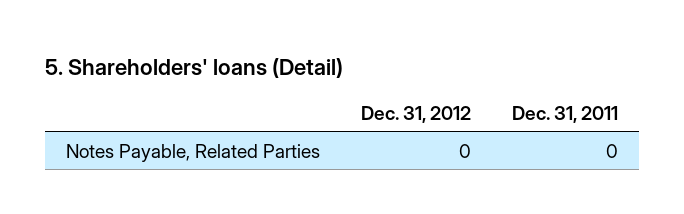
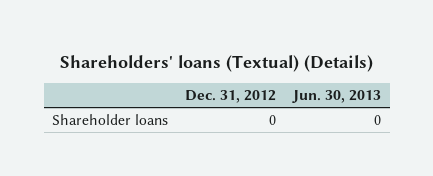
[45,57,344,78] 5. Shareholders' loans (Detail) -> [59,54,373,72] Shareholders' loans (Textual) (Details)
[512,105,619,123] Dec. 31, 2011 -> none
none -> [292,90,382,104] Jun. 30, 2013
[66,143,321,162] Notes Payable, Related Parties -> [52,114,169,126] Shareholder loans

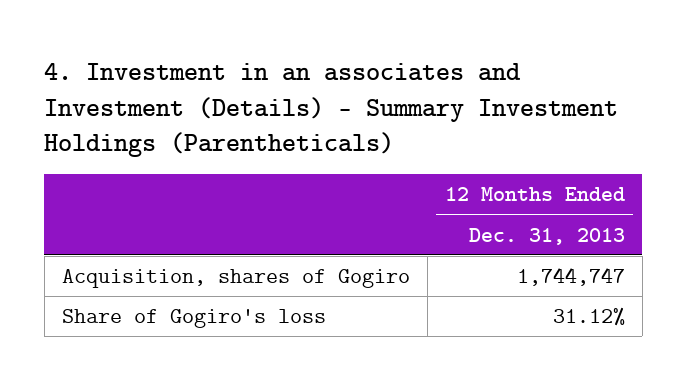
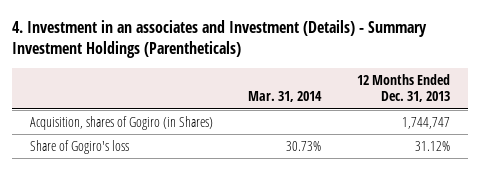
none -> [248,91,323,103] Mar. 31, 2014
[61,269,410,289] Acquisition, shares of Gogiro -> [29,115,213,130] Acquisition, shares of Gogiro (in Shares)

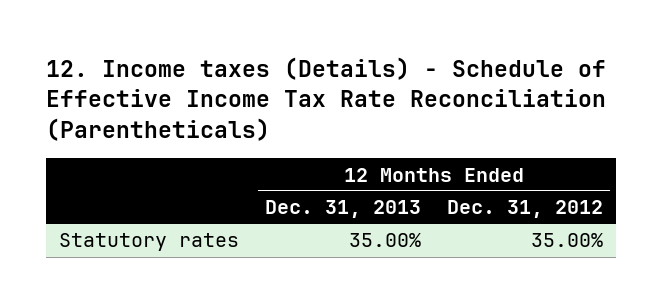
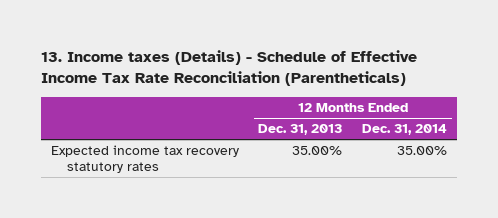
[45,56,606,142] 12. Income taxes (Details) - Schedule of Effective Income Tax Rate Reconciliation (Parentheticals) -> [41,50,418,87] 13. Income taxes (Details) - Schedule of Effective Income Tax Rate Reconciliation (Parentheticals)
[447,200,604,219] Dec. 31, 2012 -> none
none -> [361,124,447,136] Dec. 31, 2014
[58,233,239,252] Statutory rates -> [50,145,239,174] Expected income tax recovery statutory rates

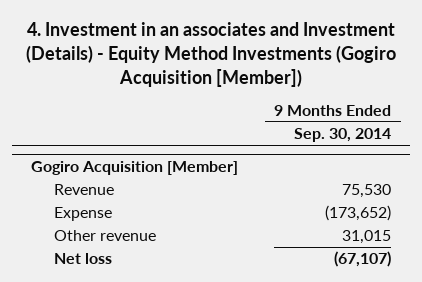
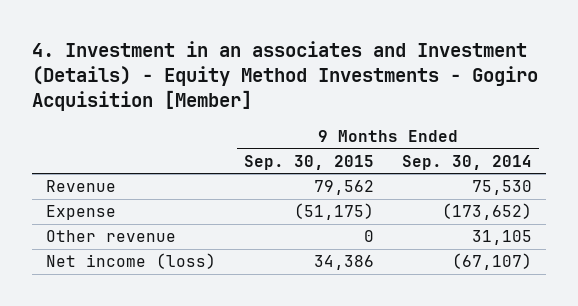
[26,22,397,87] 4. Investment in an associates and Investment (Details) - Equity Method Investments (Gogiro Acquisition [Member]) -> [31,41,538,112] 4. Investment in an associates and Investment (Details) - Equity Method Investments - Gogiro Acquisition [Member]
none -> [243,154,374,170] Sep. 30, 2015
[30,160,238,175] Gogiro Acquisition [Member] -> none
[342,230,392,245] 31,015 -> [471,230,532,246] 31,105
[54,253,113,265] Net loss -> [45,253,216,270] Net income (loss)

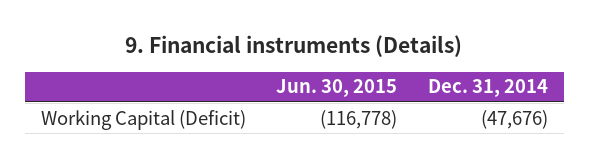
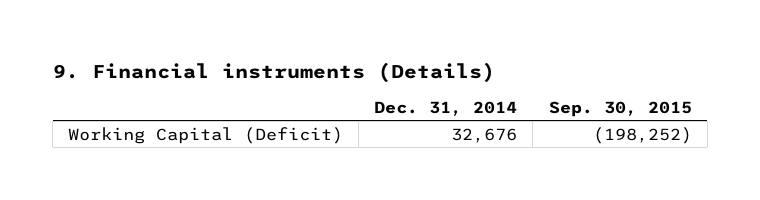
[276,79,398,98] Jun. 30, 2015 -> none
none -> [548,100,692,117] Sep. 30, 2015
[481,109,549,129] (47,676) -> [451,127,518,143] 32,676

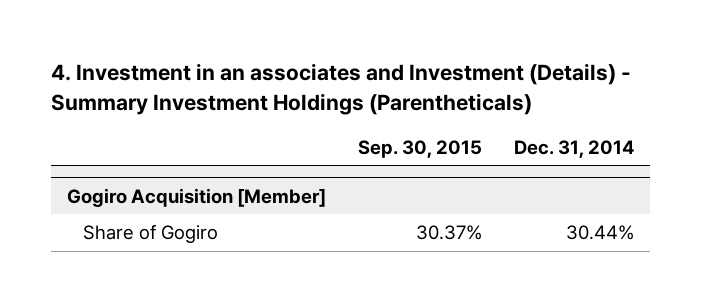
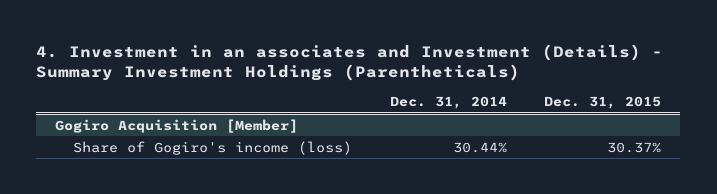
[358,139,483,158] Sep. 30, 2015 -> none
none -> [544,96,662,110] Dec. 31, 2015
[83,224,219,244] Share of Gogiro -> [72,140,352,155] Share of Gogiro's income (loss)

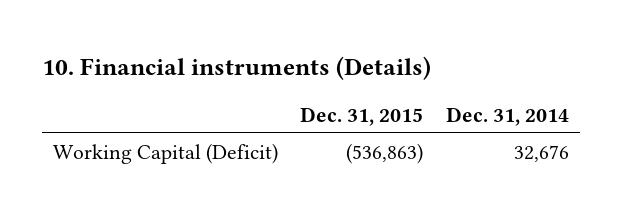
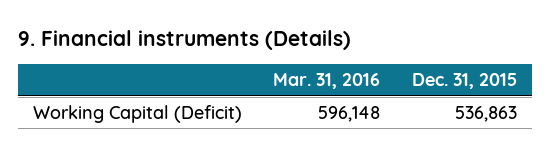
[41,56,431,81] 10. Financial instruments (Details) -> [17,30,351,51] 9. Financial instruments (Details)
[445,106,569,126] Dec. 31, 2014 -> none
none -> [273,73,381,90] Mar. 31, 2016
[346,143,424,165] (536,863) -> [454,106,517,123] 536,863

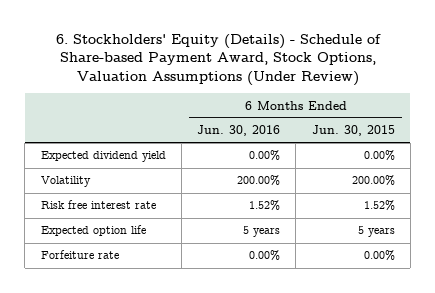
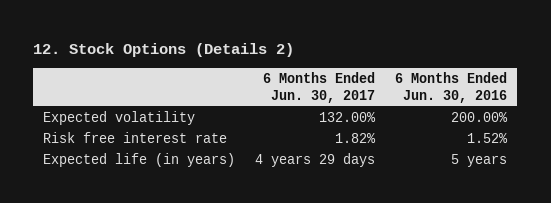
[55,33,381,87] 6. Stockholders' Equity (Details) - Schedule of Share-based Payment Award, Stock Options, Valuation Assumptions (Under Review) -> [33,43,295,58] 12. Stock Options (Details 2)
[311,125,395,137] Jun. 30, 2015 -> none
none -> [263,71,376,103] 6 Months Ended Jun. 30, 2017
[40,151,166,163] Expected dividend yield -> none
[40,176,91,188] Volatility -> [43,111,196,126] Expected volatility
[40,250,119,260] Forfeiture rate -> none
[40,225,146,237] Expected option life -> [43,153,236,168] Expected life (in years)

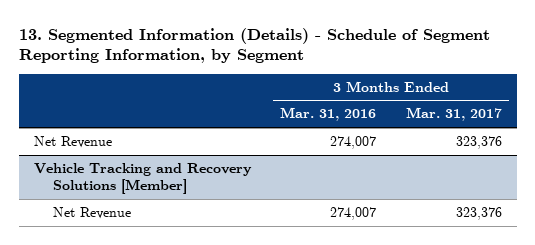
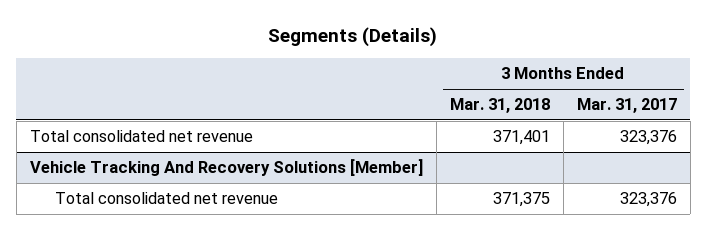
[18,27,490,64] 13. Segmented Information (Details) - Schedule of Segment Reporting Information, by Segment -> [268,26,438,47] Segments (Details)
[280,107,377,122] Mar. 31, 2016 -> none
none -> [449,98,550,114] Mar. 31, 2018
[33,136,112,149] Net Revenue -> [29,130,253,143] Total consolidated net revenue
[33,163,252,195] Vehicle Tracking and Recovery Solutions [Member] -> [29,159,423,177] Vehicle Tracking And Recovery Solutions [Member]
[53,207,132,220] Net Revenue -> [55,192,279,205] Total consolidated net revenue

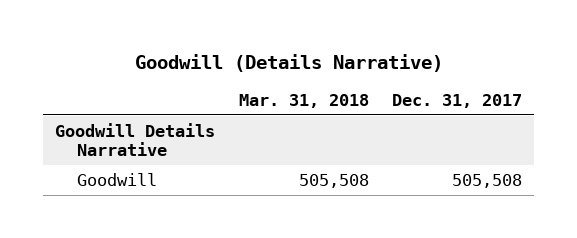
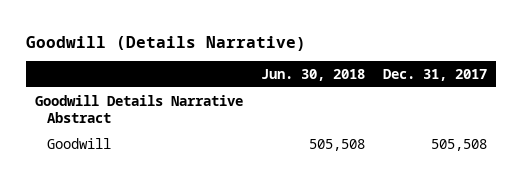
[238,93,369,108] Mar. 31, 2018 -> none
none -> [261,69,366,82] Jun. 30, 2018
[55,122,216,156] Goodwill Details Narrative -> [35,94,244,124] Goodwill Details Narrative Abstract

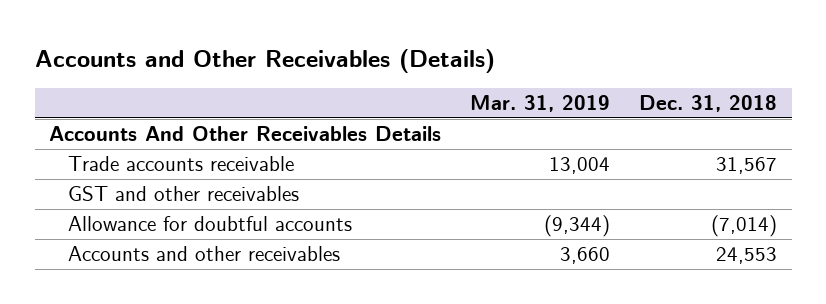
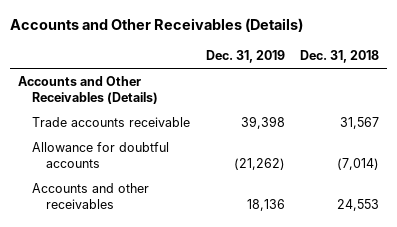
[470,95,611,113] Mar. 31, 2019 -> none
none -> [205,50,285,64] Dec. 31, 2019
[49,126,442,142] Accounts And Other Receivables Details -> [18,76,159,105] Accounts and Other Receivables (Details)
[67,186,299,202] GST and other receivables -> none

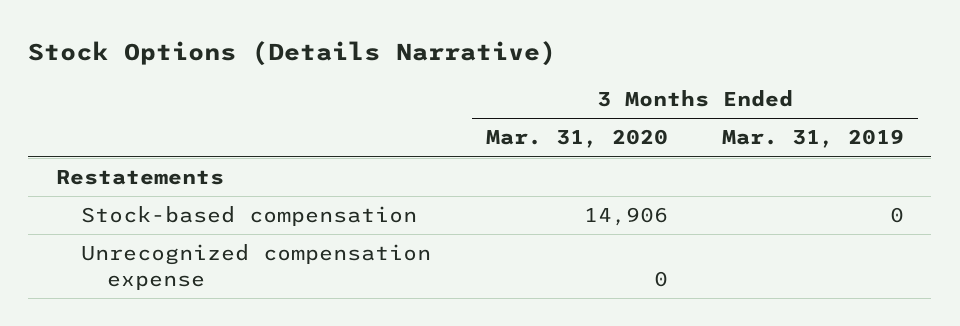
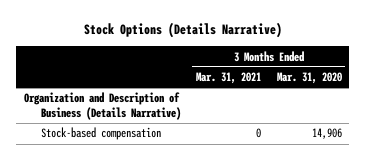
[722,129,905,149] Mar. 31, 2019 -> none
none -> [196,72,262,85] Mar. 31, 2021
[55,170,224,186] Restatements -> [23,92,181,120] Organization and Description of Business (Details Narrative)
[81,244,432,290] Unrecognized compensation expense -> none

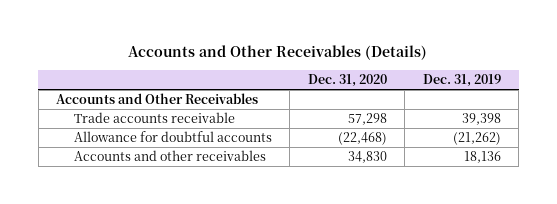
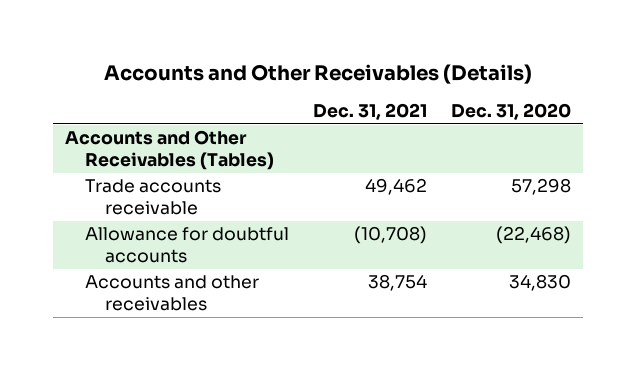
[422,74,501,88] Dec. 31, 2019 -> none
none -> [313,103,428,121] Dec. 31, 2021
[56,93,259,105] Accounts and Other Receivables -> [65,130,274,170] Accounts and Other Receivables (Tables)

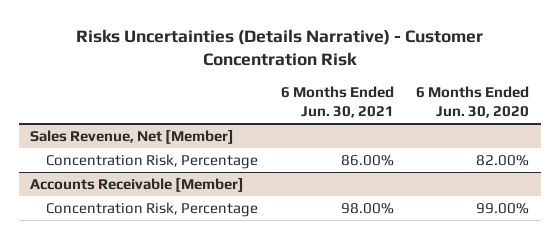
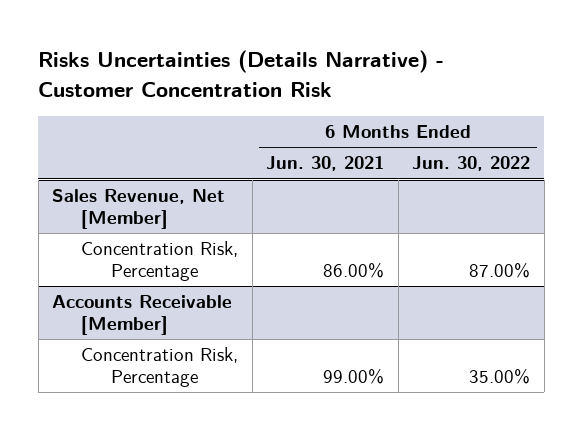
[416,86,530,119] 6 Months Ended Jun. 30, 2020 -> none
none -> [412,156,531,172] Jun. 30, 2022
[340,202,394,214] 98.00% -> [323,368,385,385] 99.00%

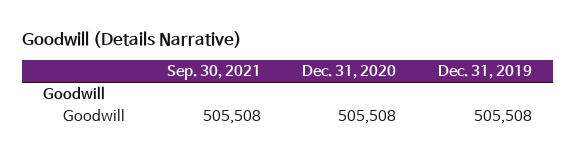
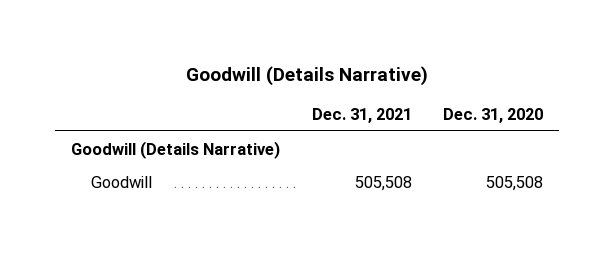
[166,65,261,81] Sep. 30, 2021 -> none
[437,65,532,80] Dec. 31, 2019 -> none
none -> [311,108,412,124] Dec. 31, 2021
[43,86,106,101] Goodwill -> [70,140,280,159] Goodwill (Details Narrative)

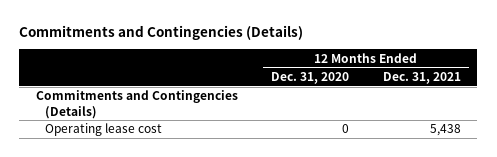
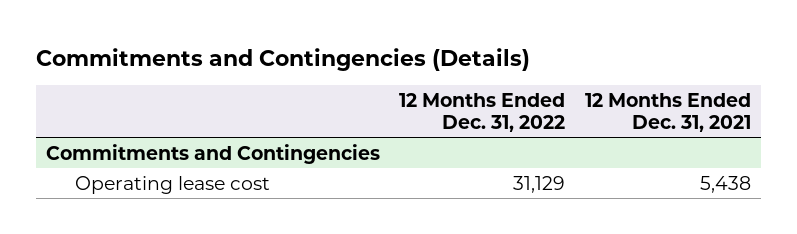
[271,71,350,84] Dec. 31, 2020 -> none
none -> [399,92,566,133] 12 Months Ended Dec. 31, 2022
[35,90,238,119] Commitments and Contingencies (Details) -> [45,143,380,164] Commitments and Contingencies

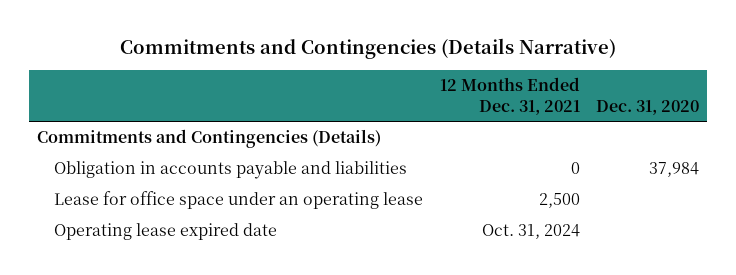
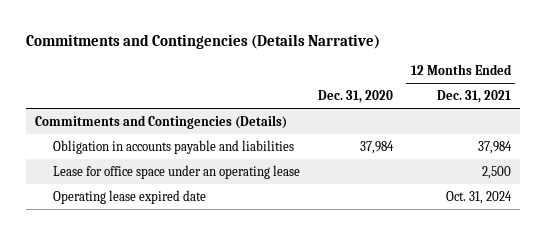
[570,162,580,175] 0 -> [477,140,512,154] 37,984

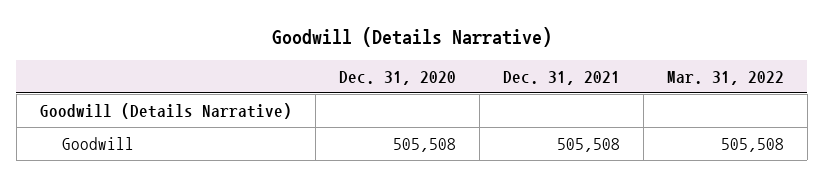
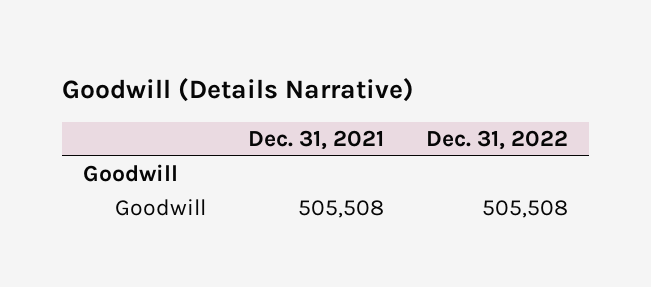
[338,70,456,85] Dec. 31, 2020 -> none
[666,70,784,85] Mar. 31, 2022 -> none
none -> [425,130,568,151] Dec. 31, 2022
[39,102,292,119] Goodwill (Details Narrative) -> [83,164,179,183] Goodwill

